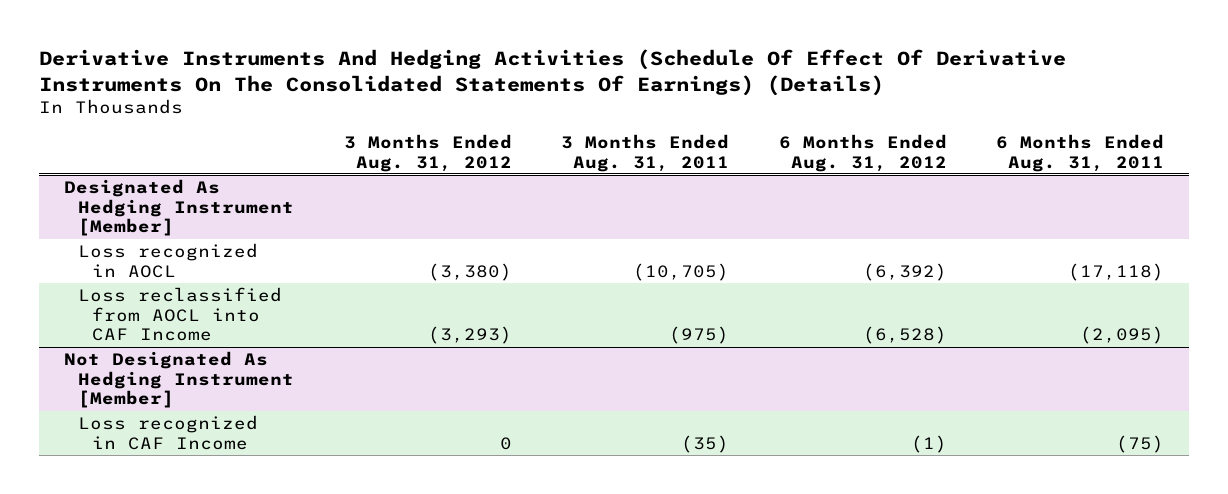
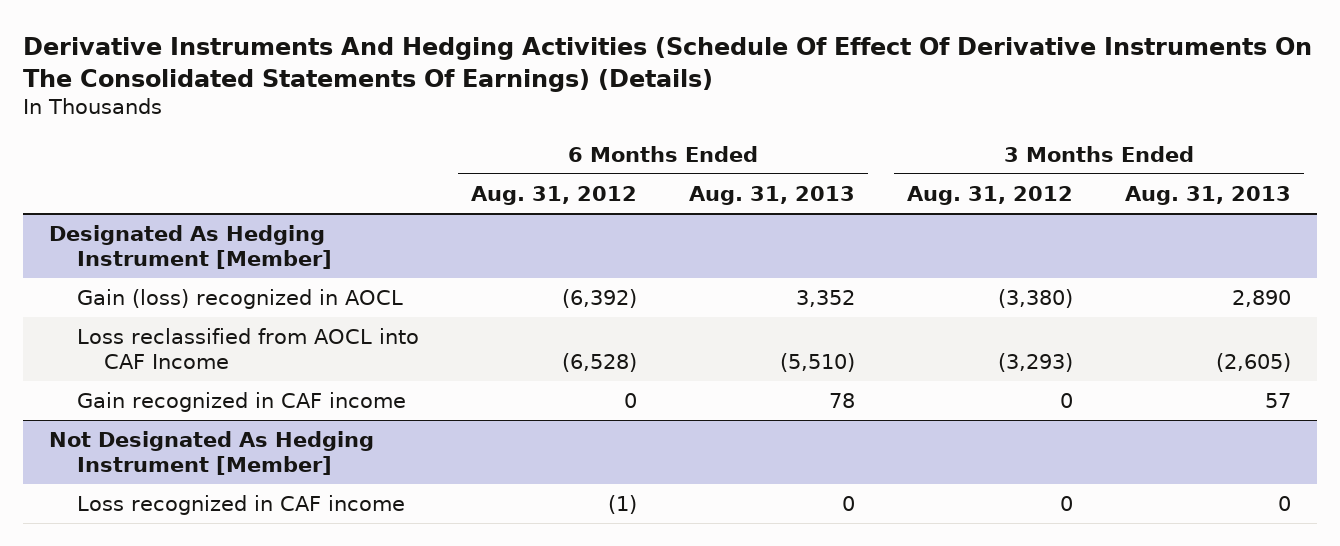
[561,133,730,172] 3 Months Ended Aug. 31, 2011 -> none
[996,133,1165,172] 6 Months Ended Aug. 31, 2011 -> none
none -> [688,185,855,205] Aug. 31, 2013
none -> [1124,185,1291,205] Aug. 31, 2013
[77,242,258,278] Loss recognized in AOCL -> [76,289,403,310] Gain (loss) recognized in AOCL
none -> [76,392,406,413] Gain recognized in CAF income
[77,414,258,450] Loss recognized in CAF Income -> [76,495,405,516] Loss recognized in CAF income

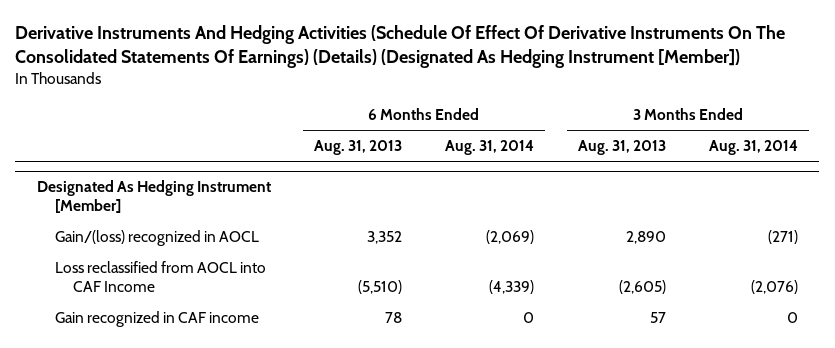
[23,36,1313,92] Derivative Instruments And Hedging Activities (Schedule Of Effect Of Derivative Instruments On The Consolidated Statements Of Earnings) (Details) -> [15,25,786,69] Derivative Instruments And Hedging Activities (Schedule Of Effect Of Derivative Instruments On The Consolidated Statements Of Earnings) (Details) (Designated As Hedging Instrument [Member])
[470,185,637,205] Aug. 31, 2012 -> none
[906,185,1073,205] Aug. 31, 2012 -> none
none -> [445,140,535,156] Aug. 31, 2014
none -> [708,140,798,156] Aug. 31, 2014
[76,289,403,310] Gain (loss) recognized in AOCL -> [54,229,259,246] Gain/(loss) recognized in AOCL
[49,431,375,475] Not Designated As Hedging Instrument [Member] -> none
[76,495,405,516] Loss recognized in CAF income -> none

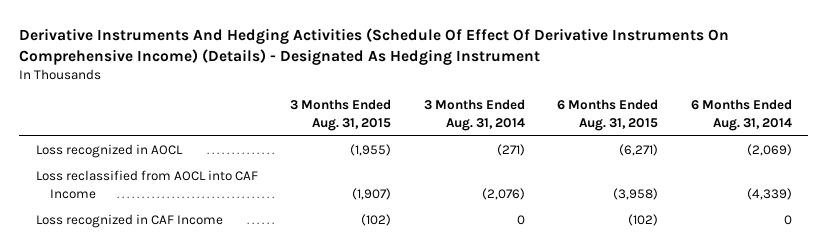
[15,25,786,69] Derivative Instruments And Hedging Activities (Schedule Of Effect Of Derivative Instruments On The Consolidated Statements Of Earnings) (Details) (Designated As Hedging Instrument [Member]) -> [19,27,730,65] Derivative Instruments And Hedging Activities (Schedule Of Effect Of Derivative Instruments On Comprehensive Income) (Details) - Designated As Hedging Instrument
[314,140,403,156] Aug. 31, 2013 -> none
[577,140,666,156] Aug. 31, 2013 -> none
none -> [290,99,392,131] 3 Months Ended Aug. 31, 2015
none -> [557,99,659,131] 6 Months Ended Aug. 31, 2015
[36,180,271,214] Designated As Hedging Instrument [Member] -> none
[54,229,259,246] Gain/(loss) recognized in AOCL -> [35,144,183,159] Loss recognized in AOCL
[54,310,259,327] Gain recognized in CAF income -> [35,214,223,229] Loss recognized in CAF Income

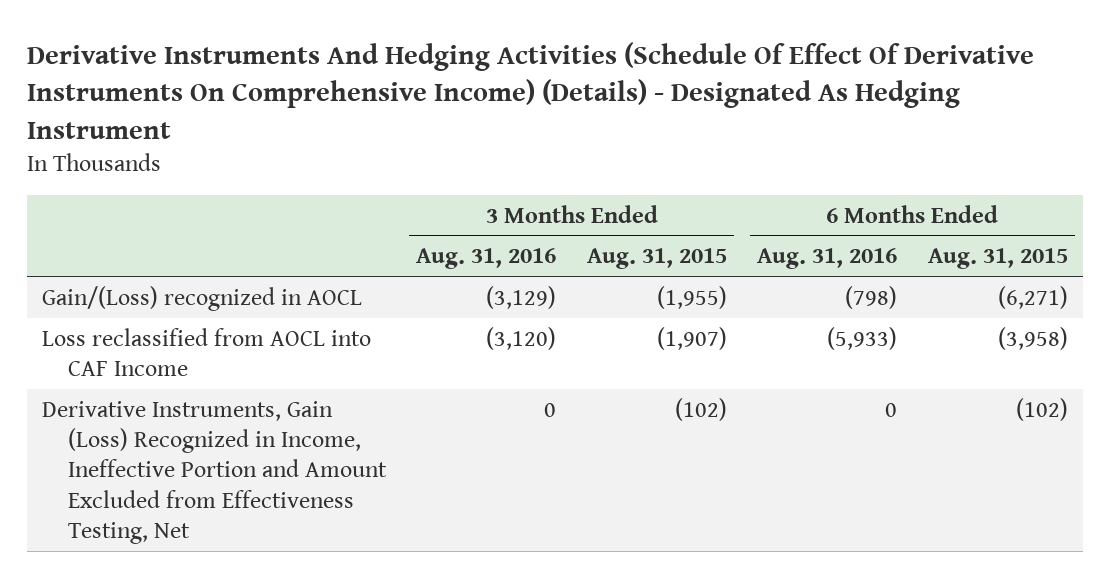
[423,99,525,131] 3 Months Ended Aug. 31, 2014 -> none
[690,99,792,131] 6 Months Ended Aug. 31, 2014 -> none
none -> [416,248,557,270] Aug. 31, 2016
none -> [757,248,898,270] Aug. 31, 2016
[35,144,183,159] Loss recognized in AOCL -> [42,285,363,311] Gain/(Loss) recognized in AOCL
[35,214,223,229] Loss recognized in CAF Income -> [42,400,388,544] Derivative Instruments, Gain (Loss) Recognized in Income, Ineffective Portion and Amount Excluded from Effectiveness Testing, Net

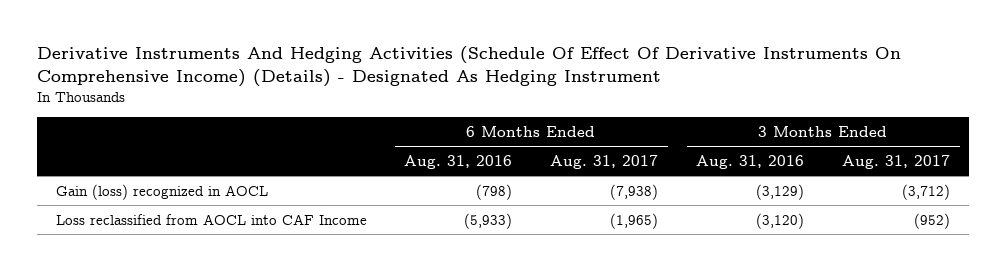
[586,248,727,270] Aug. 31, 2015 -> none
[927,248,1068,270] Aug. 31, 2015 -> none
none -> [550,154,659,169] Aug. 31, 2017
none -> [842,154,951,169] Aug. 31, 2017
[42,285,363,311] Gain/(Loss) recognized in AOCL -> [55,183,268,200] Gain (loss) recognized in AOCL
[42,400,388,544] Derivative Instruments, Gain (Loss) Recognized in Income, Ineffective Portion and Amount Excluded from Effectiveness Testing, Net -> none

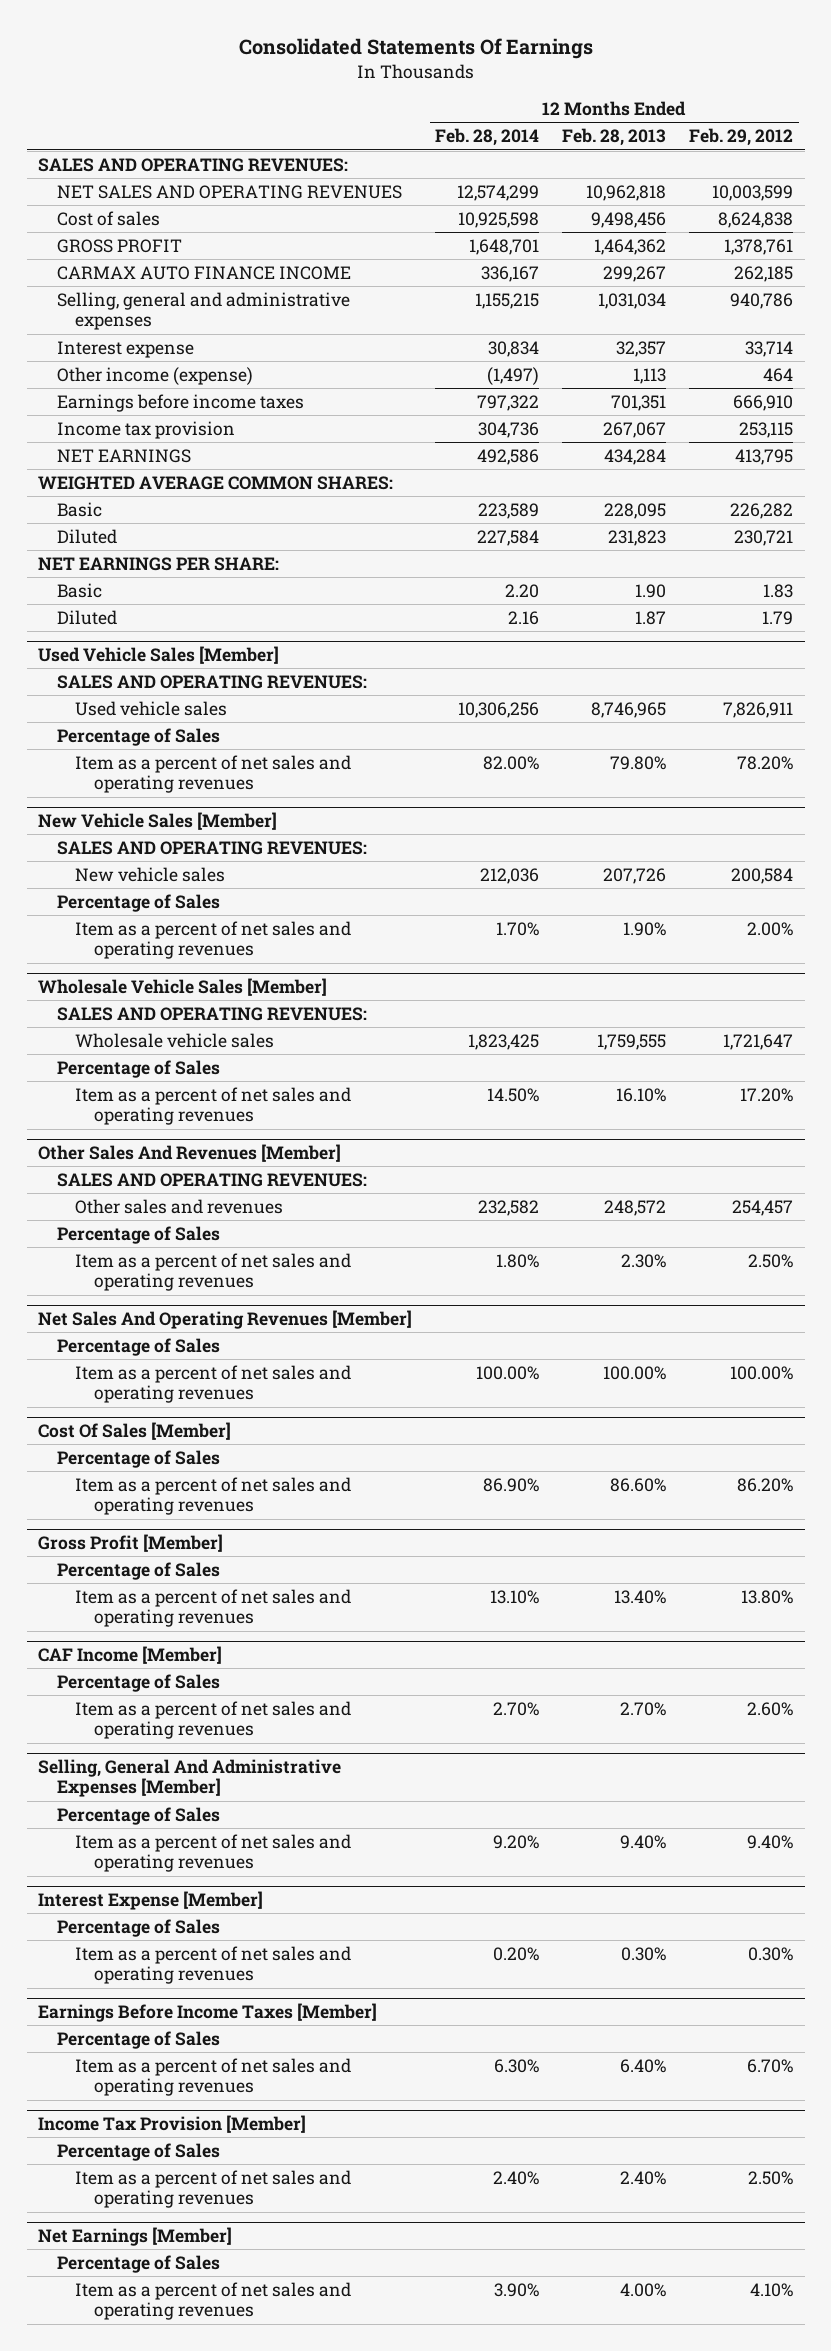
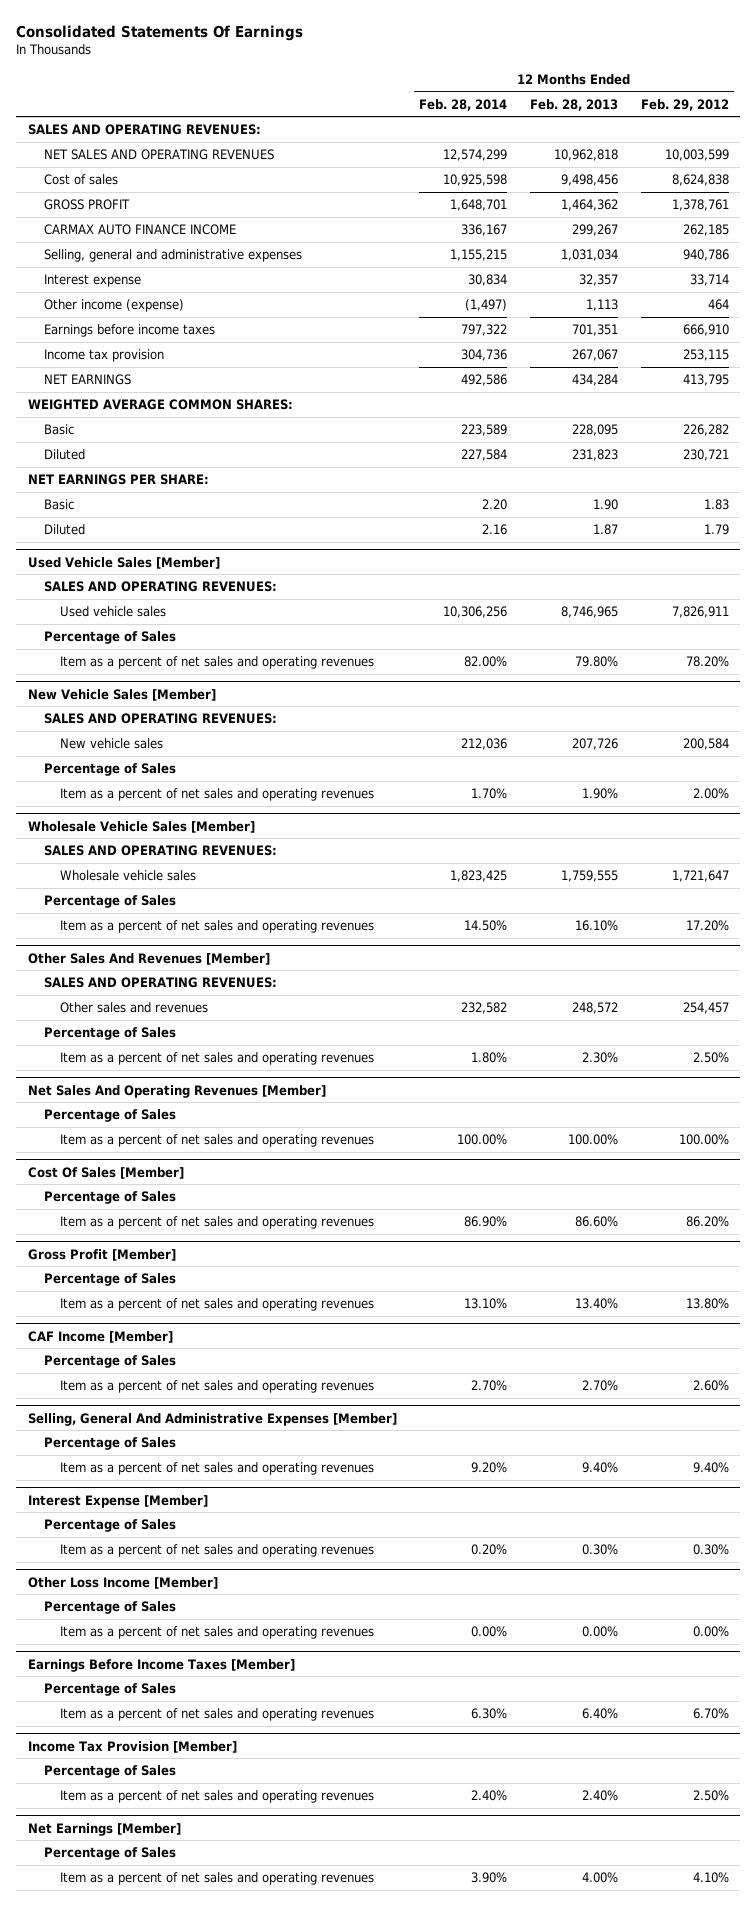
none -> [27,1576,218,1589] Other Loss Income [Member]
none -> [43,1601,176,1615] Percentage of Sales
none -> [60,1626,375,1640] Item as a percent of net sales and operating revenues

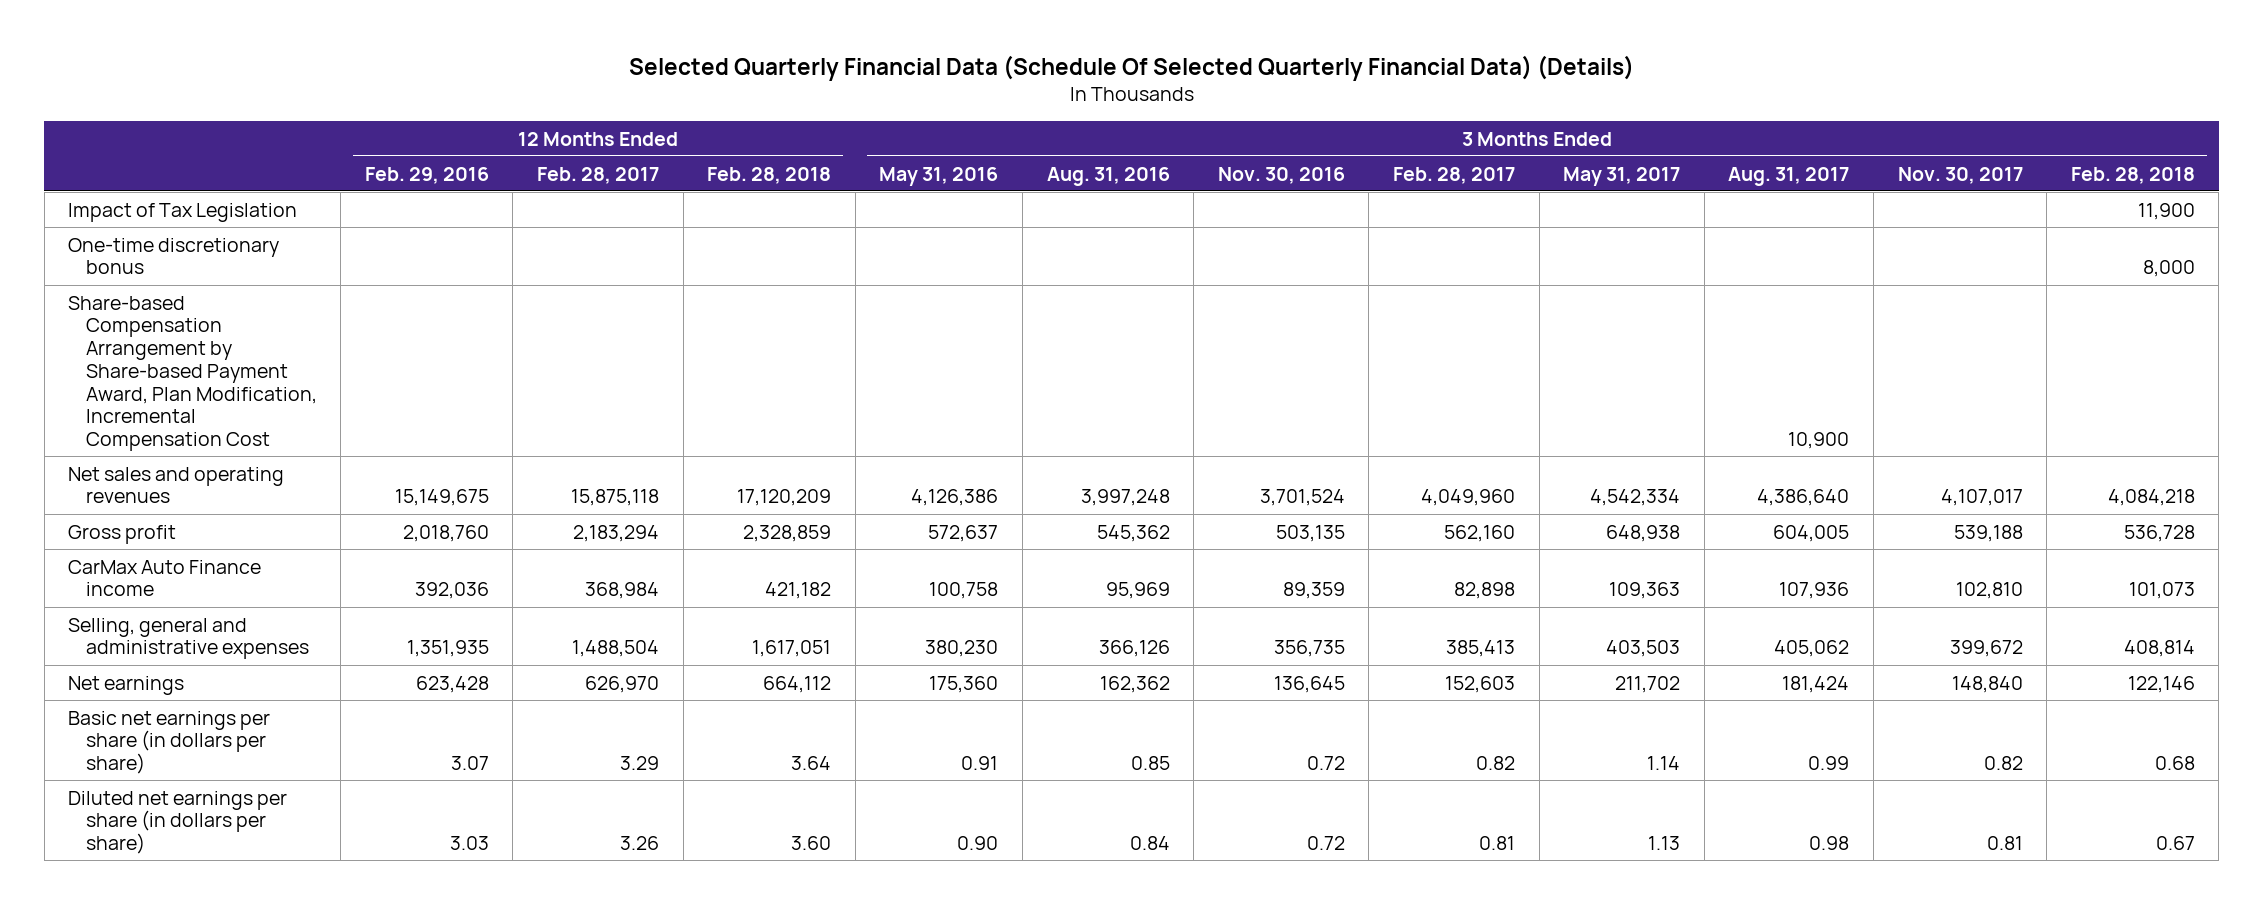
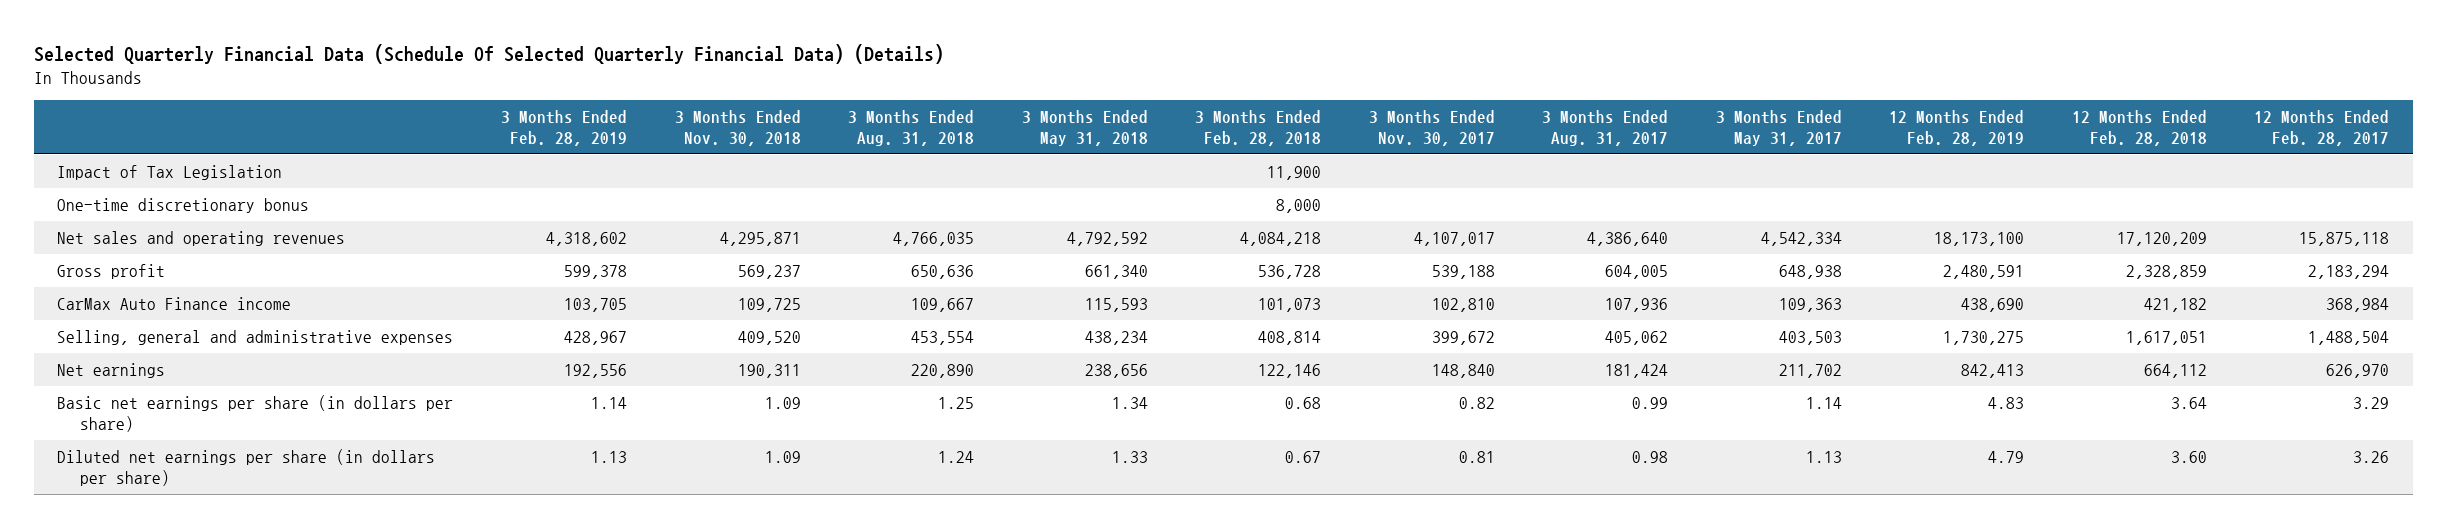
[364,166,489,184] Feb. 29, 2016 -> none
[879,166,999,186] May 31, 2016 -> none
[1046,166,1170,186] Aug. 31, 2016 -> none
[1217,166,1345,184] Nov. 30, 2016 -> none
[1392,166,1515,184] Feb. 28, 2017 -> none
none -> [500,109,627,146] 3 Months Ended Feb. 28, 2019
none -> [674,109,801,146] 3 Months Ended Nov. 30, 2018
none -> [848,109,975,146] 3 Months Ended Aug. 31, 2018
none -> [1021,109,1148,146] 3 Months Ended May 31, 2018
none -> [1889,109,2025,146] 12 Months Ended Feb. 28, 2019
[68,295,317,451] Share-based Compensation Arrangement by Share-based Payment Award, Plan Modification, Incremental Compensation Cost -> none

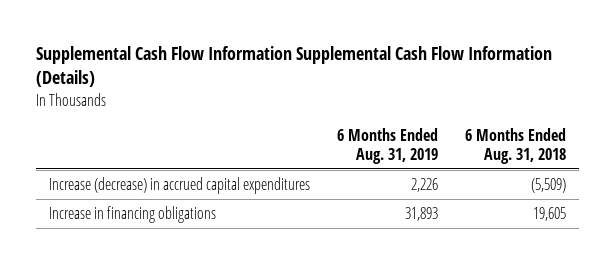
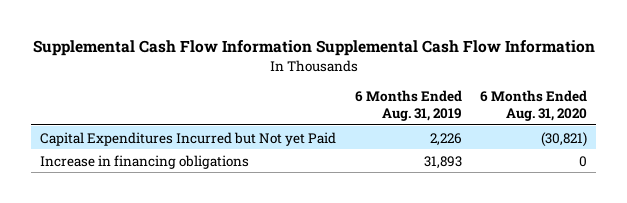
[35,46,552,88] Supplemental Cash Flow Information Supplemental Cash Flow Information (Details) -> [32,40,595,57] Supplemental Cash Flow Information Supplemental Cash Flow Information
[465,128,567,164] 6 Months Ended Aug. 31, 2018 -> none
none -> [479,89,587,121] 6 Months Ended Aug. 31, 2020
[49,177,311,195] Increase (decrease) in accrued capital expenditures -> [40,131,337,146] Capital Expenditures Incurred but Not yet Paid

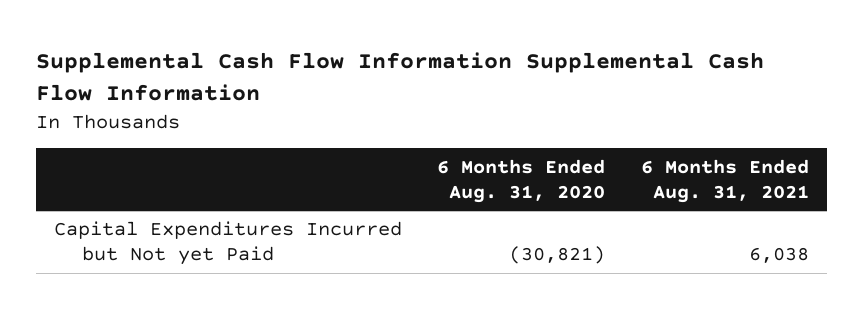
[354,89,462,121] 6 Months Ended Aug. 31, 2019 -> none
none -> [641,158,810,203] 6 Months Ended Aug. 31, 2021
[40,154,250,169] Increase in financing obligations -> none

